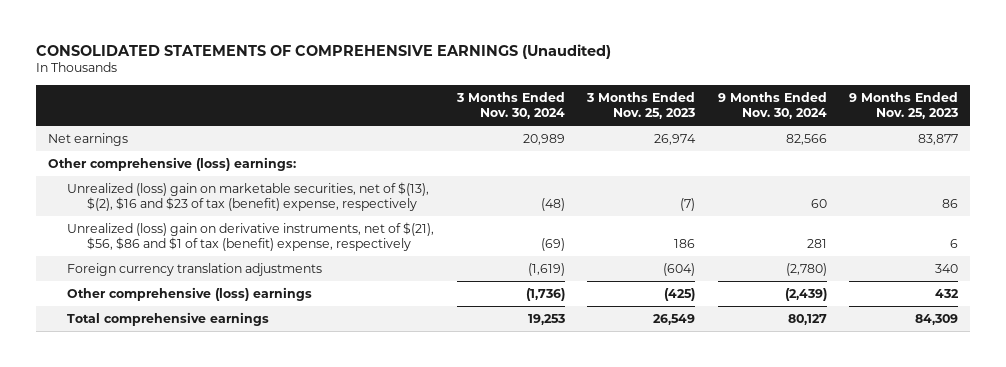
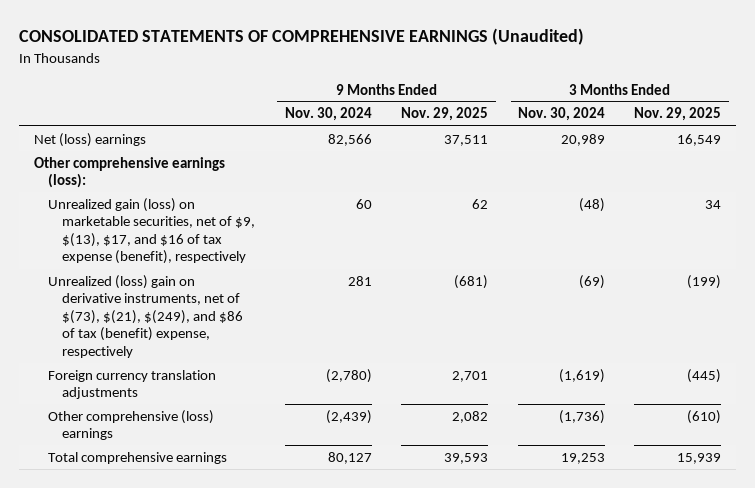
[586,91,696,120] 3 Months Ended Nov. 25, 2023 -> none
[849,91,959,120] 9 Months Ended Nov. 25, 2023 -> none
none -> [401,107,489,122] Nov. 29, 2025
none -> [634,107,722,122] Nov. 29, 2025
[47,132,128,146] Net earnings -> [33,132,146,147] Net (loss) earnings
[47,156,296,171] Other comprehensive (loss) earnings: -> [33,156,225,189] Other comprehensive earnings (loss):
[67,181,430,212] Unrealized (loss) gain on marketable securities, net of $(13), $(2), $16 and $23 of tax (benefit) expense, respectively -> [47,197,256,265] Unrealized gain (loss) on marketable securities, net of $9, $(13), $17, and $16 of tax expense (benefit), respectively
[67,221,435,252] Unrealized (loss) gain on derivative instruments, net of $(21), $56, $86 and $1 of tax (benefit) expense, respectively -> [47,274,244,358] Unrealized (loss) gain on derivative instruments, net of $(73), $(21), $(249), and $86 of tax (benefit) expense, respectively

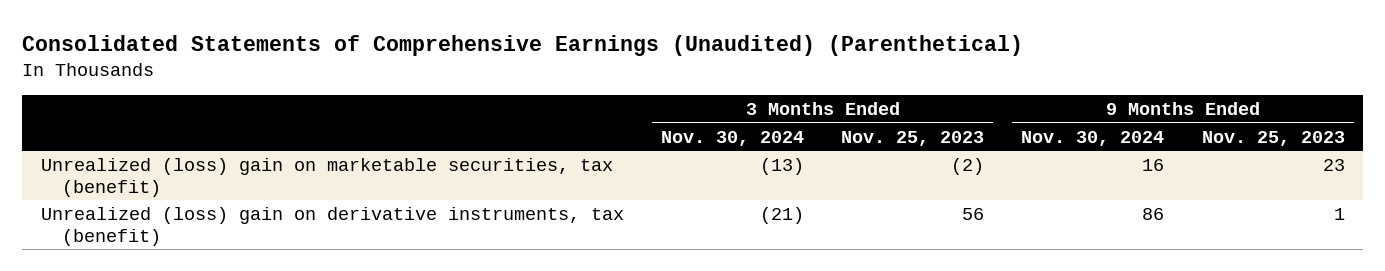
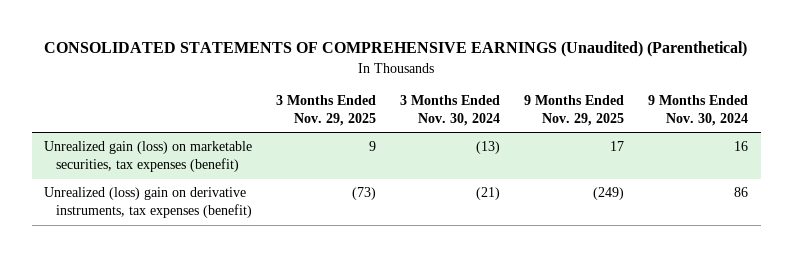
[21,34,1023,56] Consolidated Statements of Comprehensive Earnings (Unaudited) (Parenthetical) -> [44,41,748,58] CONSOLIDATED STATEMENTS OF COMPREHENSIVE EARNINGS (Unaudited) (Parenthetical)
[841,130,985,146] Nov. 25, 2023 -> none
[1201,130,1345,146] Nov. 25, 2023 -> none
none -> [276,94,377,126] 3 Months Ended Nov. 29, 2025
none -> [524,94,625,126] 9 Months Ended Nov. 29, 2025
[40,157,613,197] Unrealized (loss) gain on marketable securities, tax (benefit) -> [43,141,252,173] Unrealized gain (loss) on marketable securities, tax expenses (benefit)
[40,206,624,246] Unrealized (loss) gain on derivative instruments, tax (benefit) -> [43,187,253,219] Unrealized (loss) gain on derivative instruments, tax expenses (benefit)

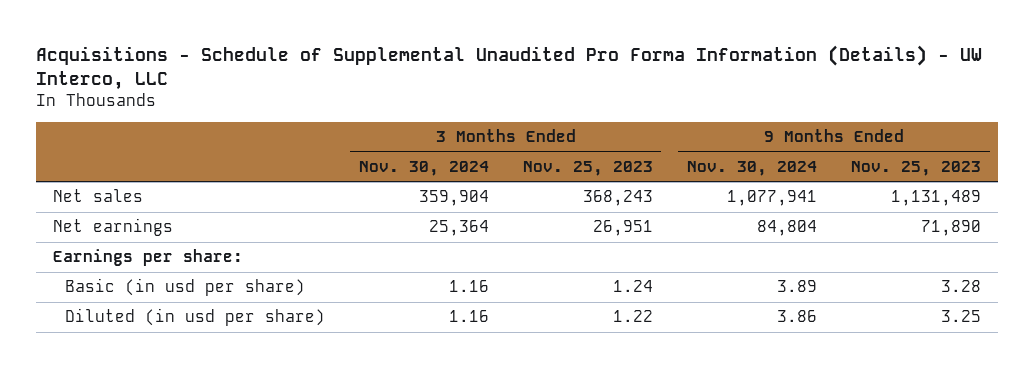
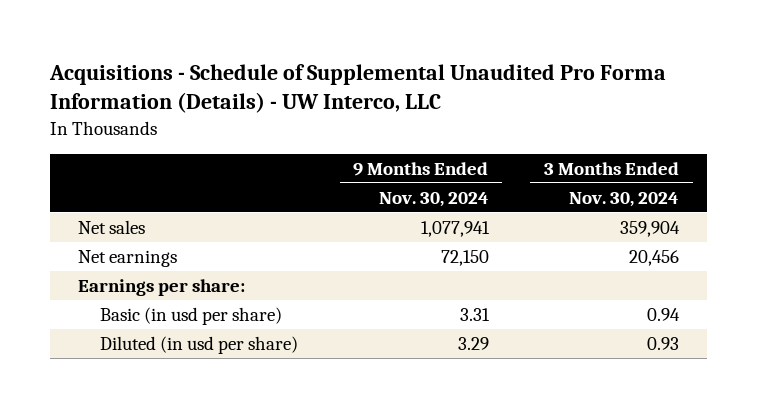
[522,160,653,176] Nov. 25, 2023 -> none
[851,160,982,176] Nov. 25, 2023 -> none
[428,220,489,237] 25,364 -> [629,249,680,266] 20,456
[756,220,817,237] 84,804 -> [440,249,489,266] 72,150
[448,280,489,293] 1.16 -> [647,307,681,321] 0.94
[776,280,817,293] 3.89 -> [459,307,490,321] 3.31
[448,310,489,323] 1.16 -> [647,336,680,350] 0.93
[776,310,817,323] 3.86 -> [457,336,489,350] 3.29

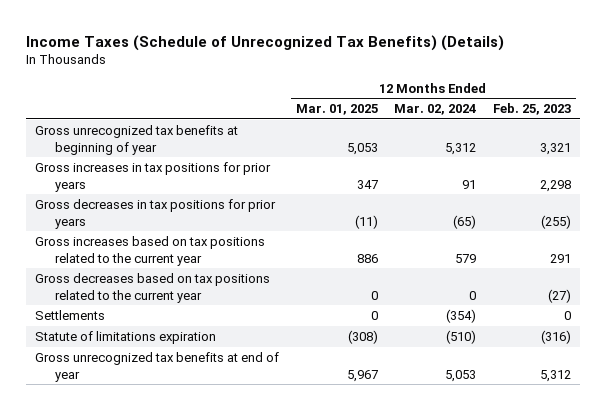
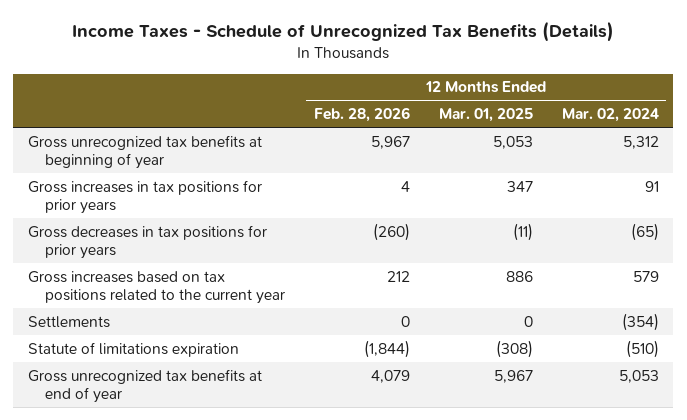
[26,34,505,51] Income Taxes (Schedule of Unrecognized Tax Benefits) (Details) -> [72,21,615,43] Income Taxes - Schedule of Unrecognized Tax Benefits (Details)
[493,103,572,116] Feb. 25, 2023 -> none
none -> [313,106,410,122] Feb. 28, 2026
[34,272,270,303] Gross decreases based on tax positions related to the current year -> none

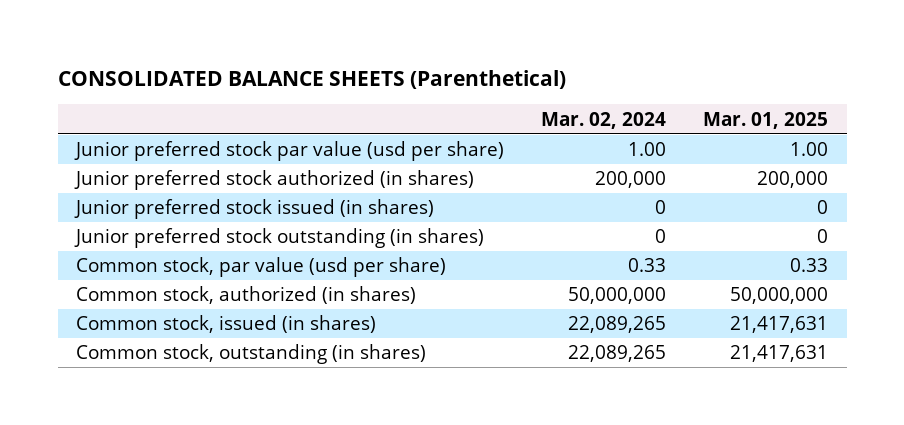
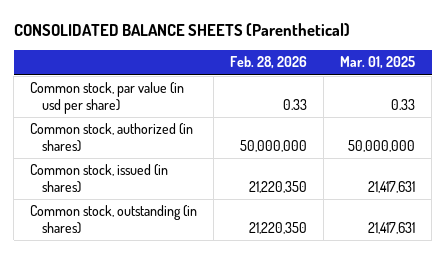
[541,111,667,129] Mar. 02, 2024 -> none
none -> [230,56,308,70] Feb. 28, 2026
[74,141,505,162] Junior preferred stock par value (usd per share) -> none
[74,170,475,191] Junior preferred stock authorized (in shares) -> none
[74,199,435,220] Junior preferred stock issued (in shares) -> none
[74,228,485,249] Junior preferred stock outstanding (in shares) -> none
[76,257,447,278] Common stock, par value (usd per share) -> [30,82,185,115] Common stock, par value (in usd per share)

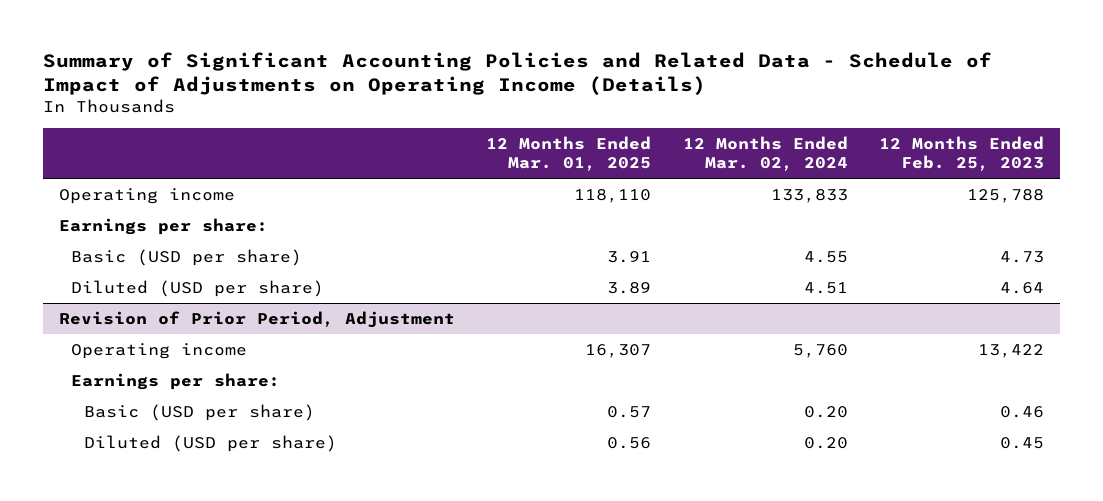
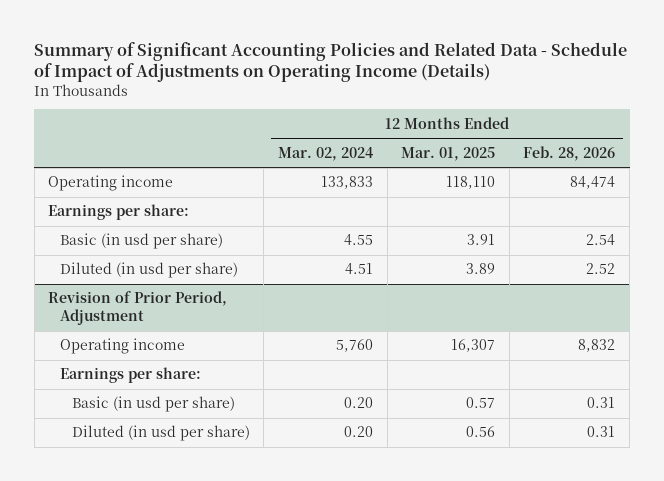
[879,135,1045,172] 12 Months Ended Feb. 25, 2023 -> none
none -> [523,145,616,161] Feb. 28, 2026
[71,248,303,266] Basic (USD per share) -> [59,233,223,250] Basic (in usd per share)
[71,279,325,297] Diluted (USD per share) -> [59,262,238,279] Diluted (in usd per share)
[83,403,315,421] Basic (USD per share) -> [71,396,235,413] Basic (in usd per share)
[83,434,337,452] Diluted (USD per share) -> [71,425,250,442] Diluted (in usd per share)

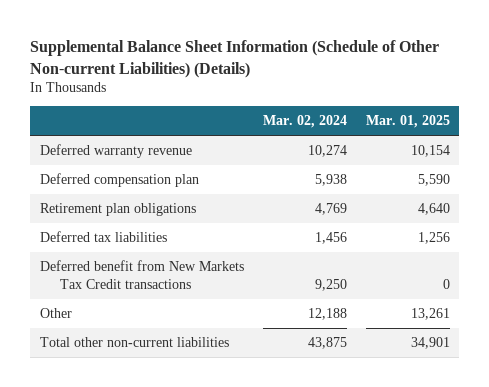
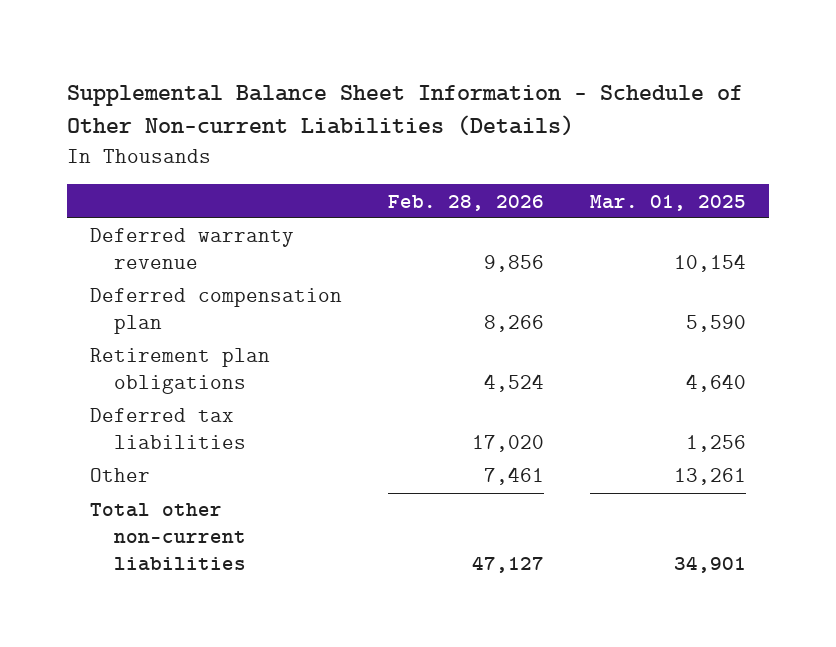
[30,39,440,78] Supplemental Balance Sheet Information (Schedule of Other Non-current Liabilities) (Details) -> [66,85,743,137] Supplemental Balance Sheet Information - Schedule of Other Non-current Liabilities (Details)
[262,115,347,129] Mar. 02, 2024 -> none
none -> [387,194,544,211] Feb. 28, 2026
[39,259,244,290] Deferred benefit from New Markets Tax Credit transactions -> none

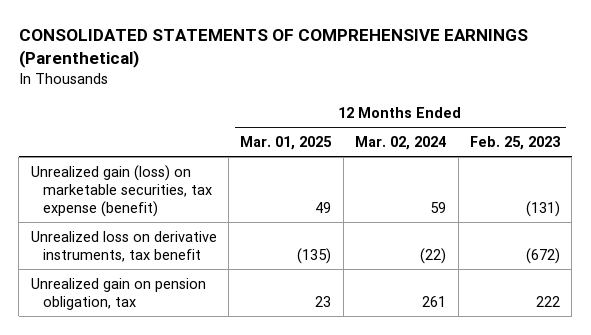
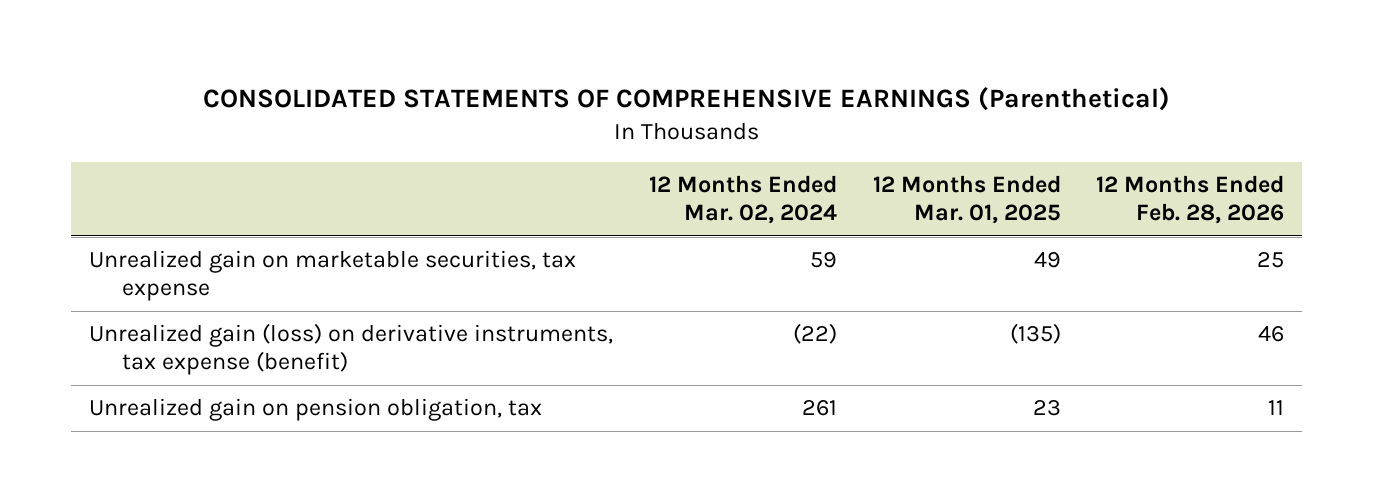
[470,136,561,151] Feb. 25, 2023 -> none
none -> [1096,175,1285,225] 12 Months Ended Feb. 28, 2026
[30,164,213,217] Unrealized gain (loss) on marketable securities, tax expense (benefit) -> [89,250,577,302] Unrealized gain on marketable securities, tax expense
[30,230,217,262] Unrealized loss on derivative instruments, tax benefit -> [89,323,614,376] Unrealized gain (loss) on derivative instruments, tax expense (benefit)

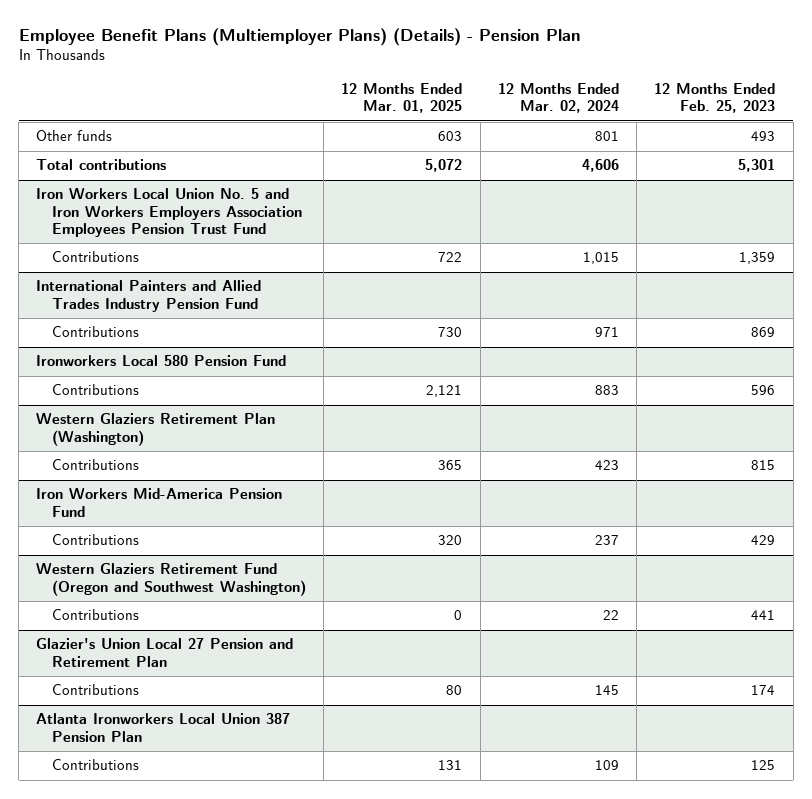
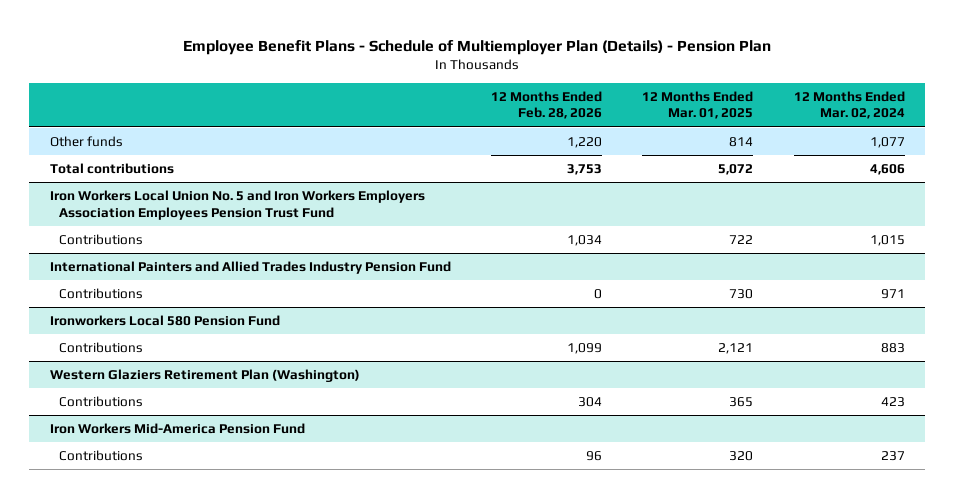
[18,27,581,46] Employee Benefit Plans (Multiemployer Plans) (Details) - Pension Plan -> [183,39,772,55] Employee Benefit Plans - Schedule of Multiemployer Plan (Details) - Pension Plan
[654,83,776,114] 12 Months Ended Feb. 25, 2023 -> none
none -> [490,90,602,120] 12 Months Ended Feb. 28, 2026
[438,131,463,142] 603 -> [729,136,754,147] 814
[594,131,619,142] 801 -> [869,136,905,148] 1,077
[36,563,306,596] Western Glaziers Retirement Fund (Oregon and Southwest Washington) -> none
[51,609,139,621] Contributions -> none
[36,638,294,667] Glazier's Union Local 27 Pension and Retirement Plan -> none
[51,684,139,696] Contributions -> none
[36,713,291,742] Atlanta Ironworkers Local Union 387 Pension Plan -> none
[51,759,139,771] Contributions -> none

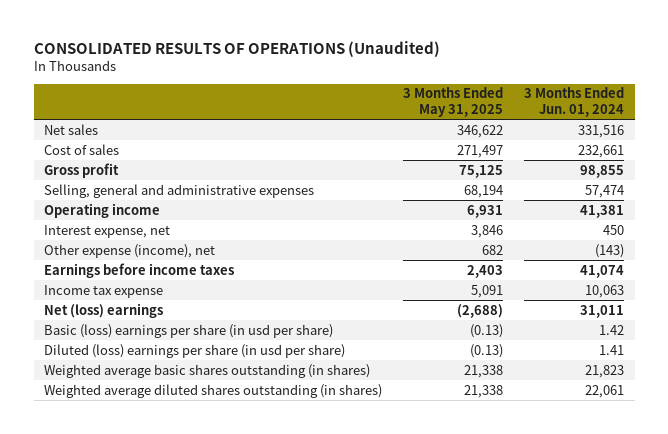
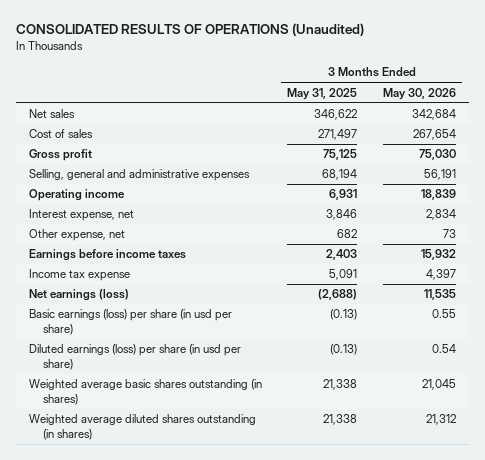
[524,87,625,118] 3 Months Ended Jun. 01, 2024 -> none
none -> [382,87,456,100] May 30, 2026
[44,243,216,258] Other expense (income), net -> [28,229,125,242] Other expense, net
[44,302,164,318] Net (loss) earnings -> [28,289,129,302] Net earnings (loss)
[44,323,334,338] Basic (loss) earnings per share (in usd per share) -> [28,309,232,336] Basic earnings (loss) per share (in usd per share)
[44,343,346,358] Diluted (loss) earnings per share (in usd per share) -> [28,344,241,371] Diluted earnings (loss) per share (in usd per share)

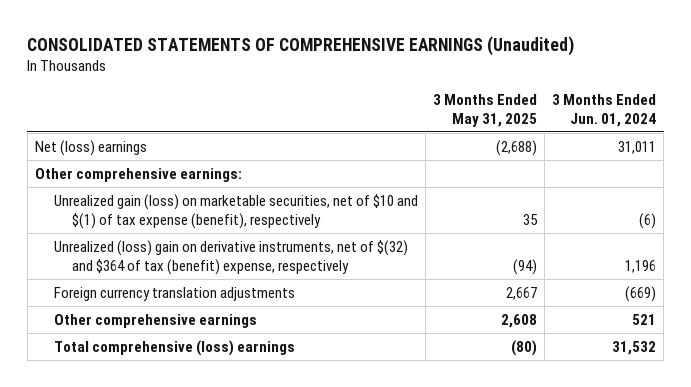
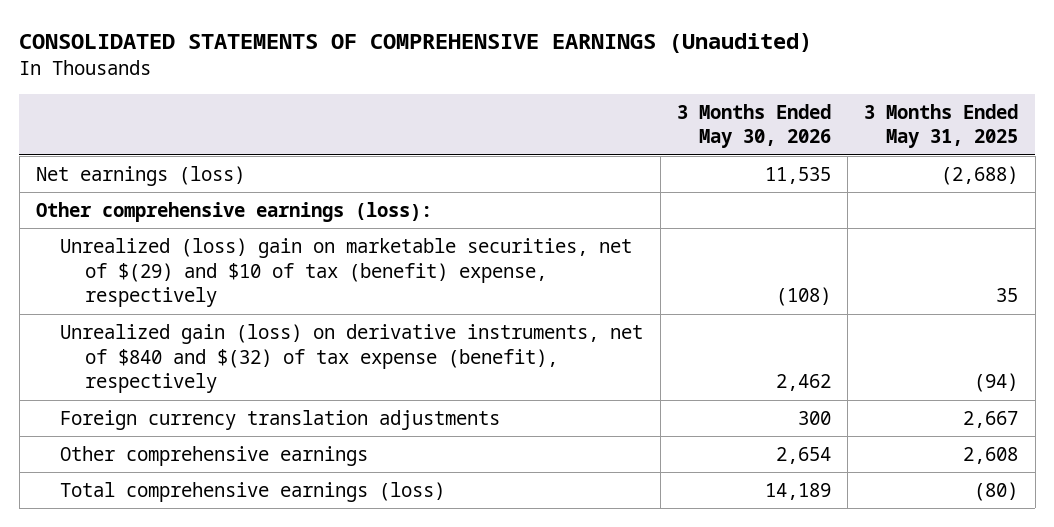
[552,93,657,127] 3 Months Ended Jun. 01, 2024 -> none
none -> [676,103,831,149] 3 Months Ended May 30, 2026
[34,139,147,156] Net (loss) earnings -> [35,166,245,187] Net earnings (loss)
[34,167,242,182] Other comprehensive earnings: -> [35,202,432,223] Other comprehensive earnings (loss):
[53,193,418,229] Unrealized gain (loss) on marketable securities, net of $10 and $(1) of tax expense (benefit), respectively -> [60,238,633,308] Unrealized (loss) gain on marketable securities, net of $(29) and $10 of tax (benefit) expense, respectively
[53,239,408,275] Unrealized (loss) gain on derivative instruments, net of $(32) and $364 of tax (benefit) expense, respectively -> [60,324,644,394] Unrealized gain (loss) on derivative instruments, net of $840 and $(32) of tax expense (benefit), respectively
[53,339,295,356] Total comprehensive (loss) earnings -> [60,482,446,503] Total comprehensive earnings (loss)

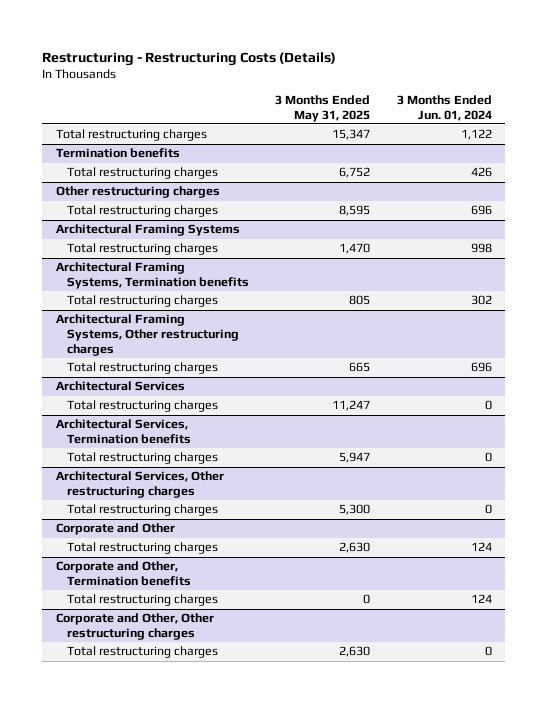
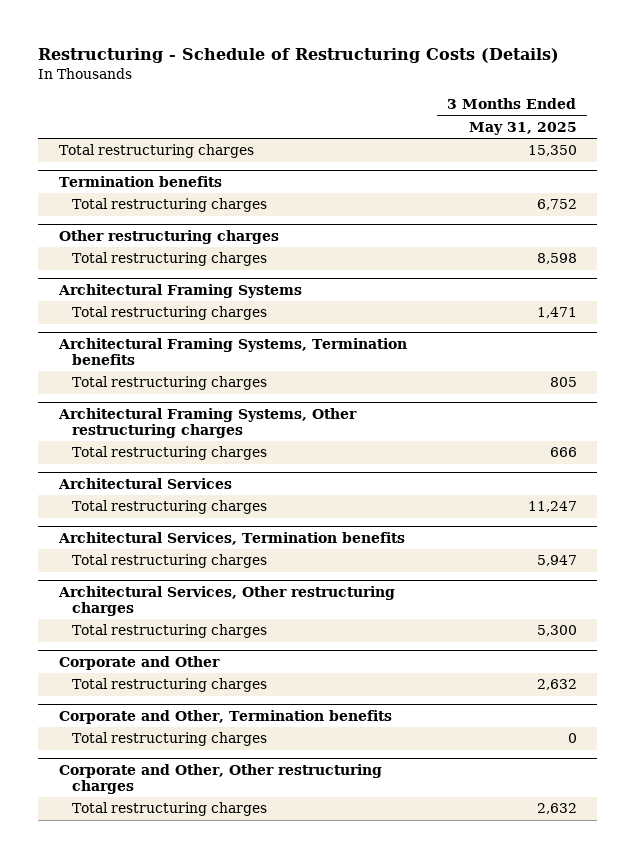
[42,51,337,66] Restructuring - Restructuring Costs (Details) -> [38,47,560,63] Restructuring - Schedule of Restructuring Costs (Details)
[396,95,492,121] 3 Months Ended Jun. 01, 2024 -> none
[332,129,371,141] 15,347 -> [527,145,577,157] 15,350
[339,205,371,217] 8,595 -> [536,253,577,265] 8,598
[339,243,371,255] 1,470 -> [536,307,577,319] 1,471
[349,362,371,373] 665 -> [549,447,577,458] 666
[339,542,371,554] 2,630 -> [536,679,577,691] 2,632
[339,646,371,658] 2,630 -> [536,803,577,815] 2,632

